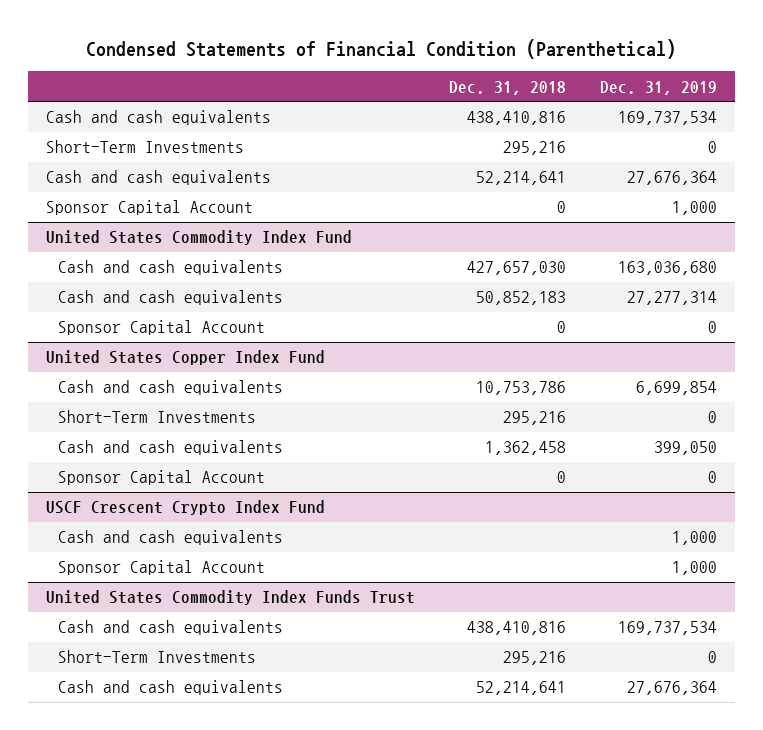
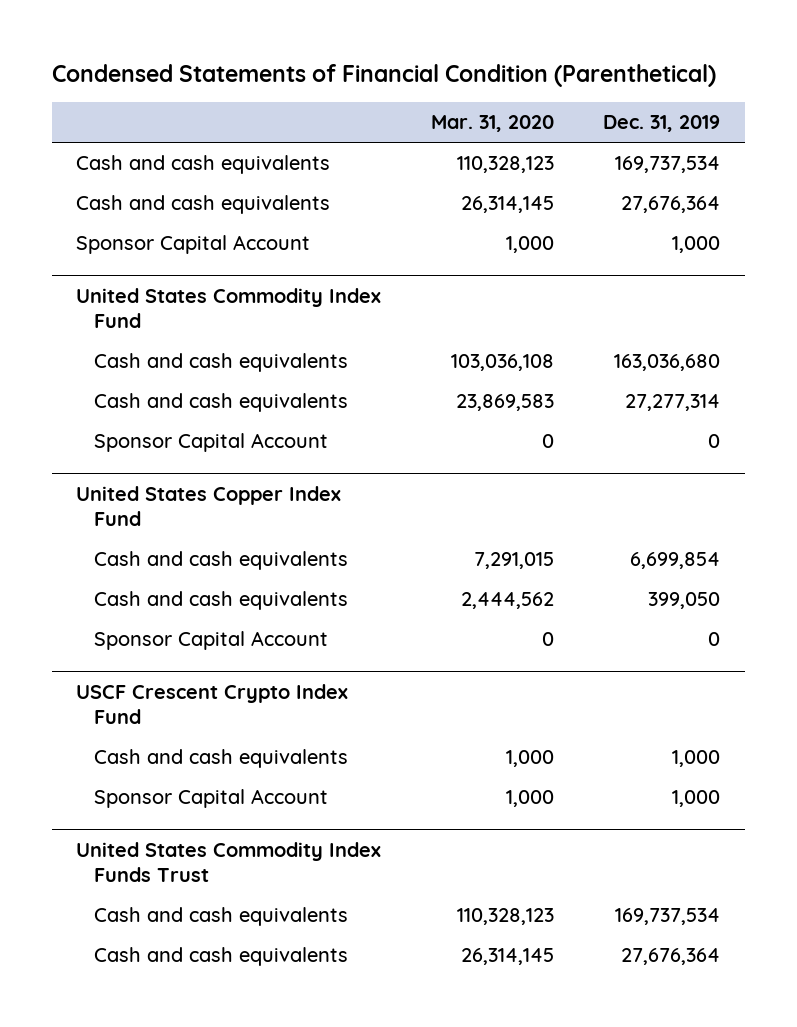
[448,80,566,95] Dec. 31, 2018 -> none
none -> [430,115,554,133] Mar. 31, 2020
[45,140,244,154] Short-Term Investments -> none
[57,410,256,424] Short-Term Investments -> none
[57,650,256,664] Short-Term Investments -> none

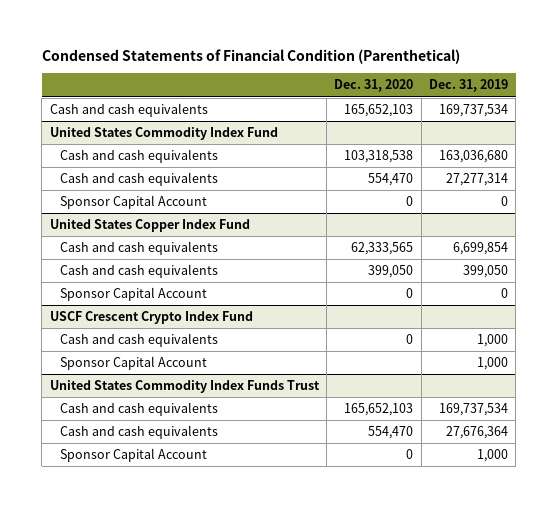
[430,115,554,133] Mar. 31, 2020 -> none
none -> [334,79,414,93] Dec. 31, 2020
[76,194,331,214] Cash and cash equivalents -> none
[76,234,311,254] Sponsor Capital Account -> none
none -> [59,448,207,463] Sponsor Capital Account

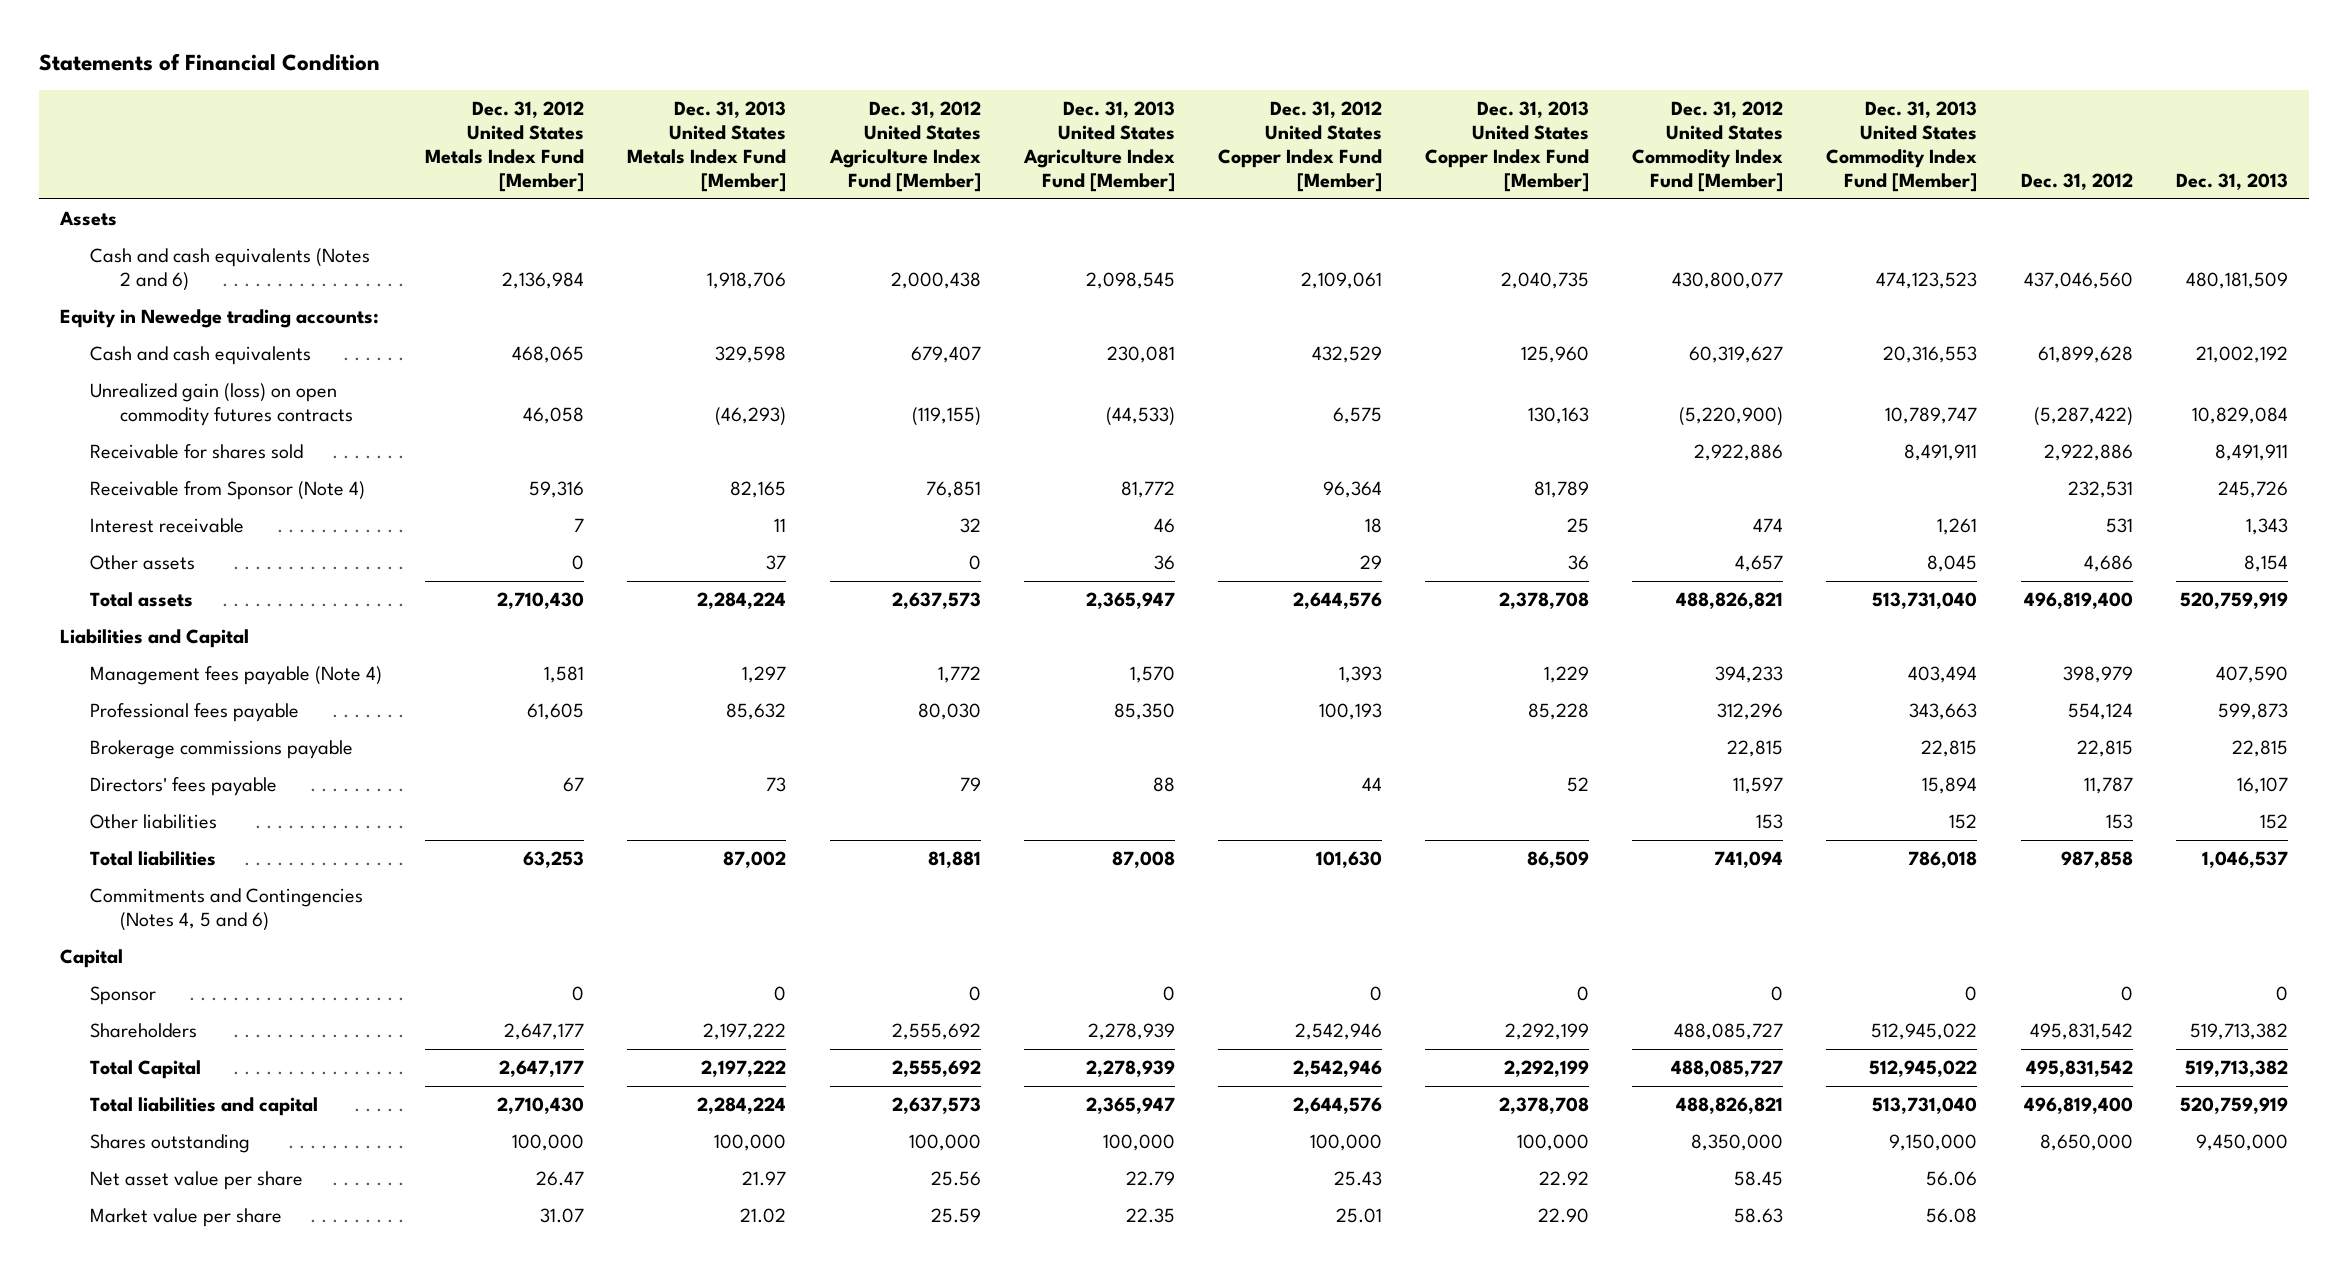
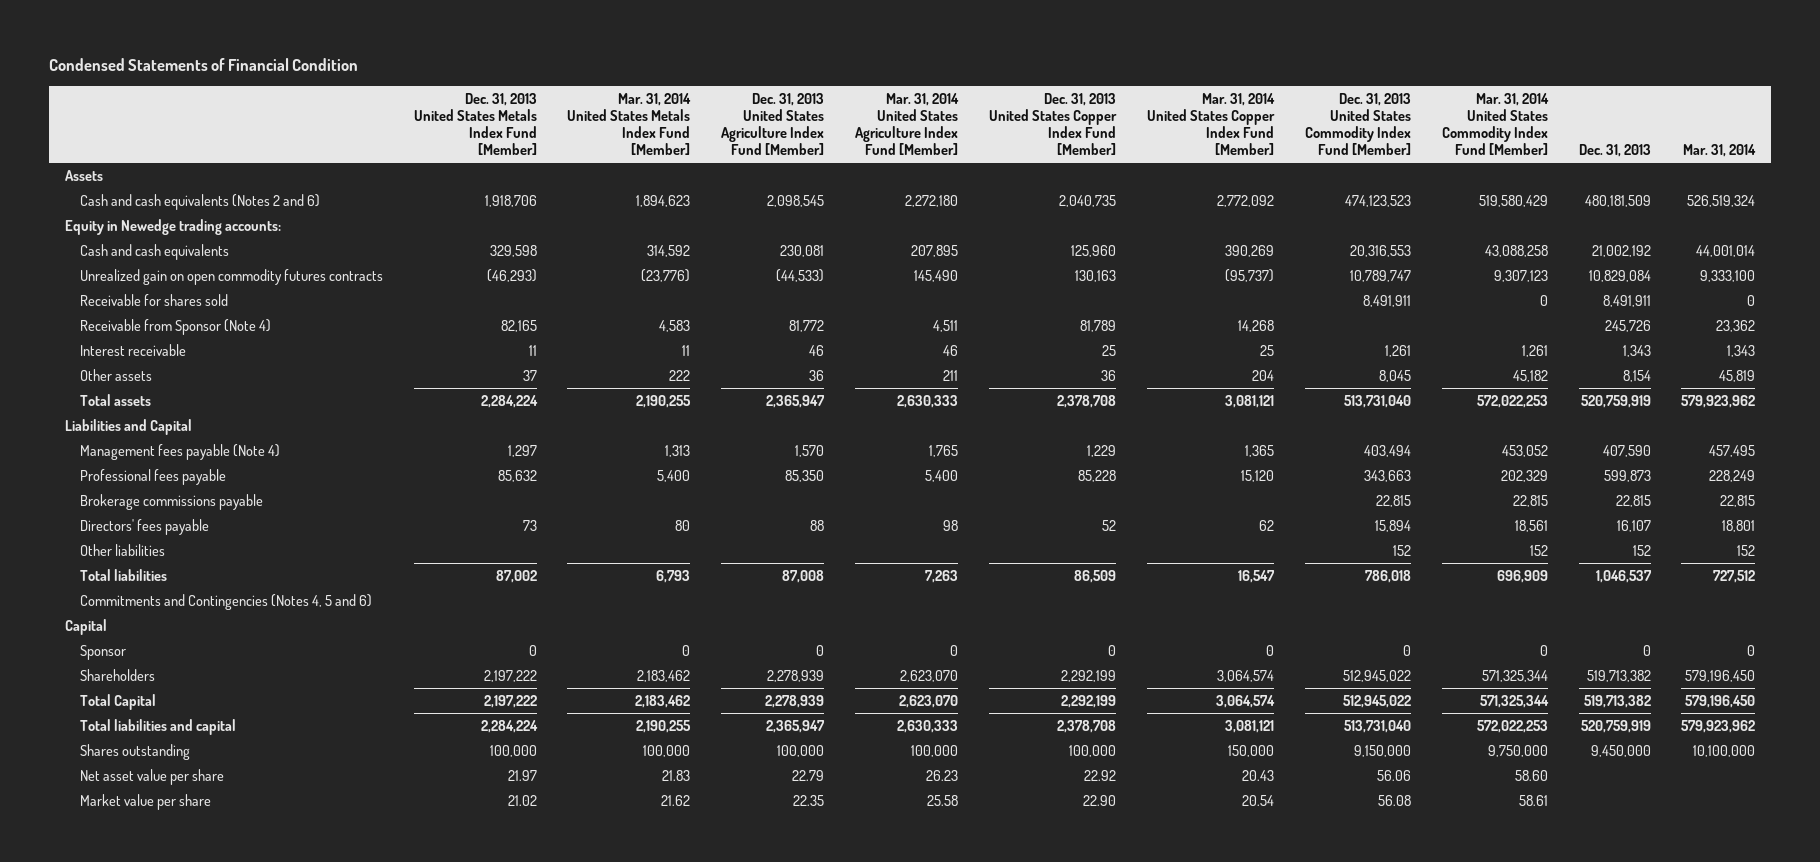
[38,52,380,71] Statements of Financial Condition -> [49,58,359,72] Condensed Statements of Financial Condition
[425,100,585,192] Dec. 31, 2012 United States Metals Index Fund [Member] -> none
[828,100,981,192] Dec. 31, 2012 United States Agriculture Index Fund [Member] -> none
[1217,100,1382,192] Dec. 31, 2012 United States Copper Index Fund [Member] -> none
[1632,100,1784,192] Dec. 31, 2012 United States Commodity Index Fund [Member] -> none
[2020,172,2133,190] Dec. 31, 2012 -> none
none -> [567,92,692,155] Mar. 31, 2014 United States Metals Index Fund [Member]
none -> [855,92,960,155] Mar. 31, 2014 United States Agriculture Index Fund [Member]
none -> [1146,92,1275,155] Mar. 31, 2014 United States Copper Index Fund [Member]
none -> [1441,92,1549,155] Mar. 31, 2014 United States Commodity Index Fund [Member]
none -> [1683,143,1757,157] Mar. 31, 2014
[90,382,353,427] Unrealized gain (loss) on open commodity futures contracts -> [79,268,383,285] Unrealized gain on open commodity futures contracts

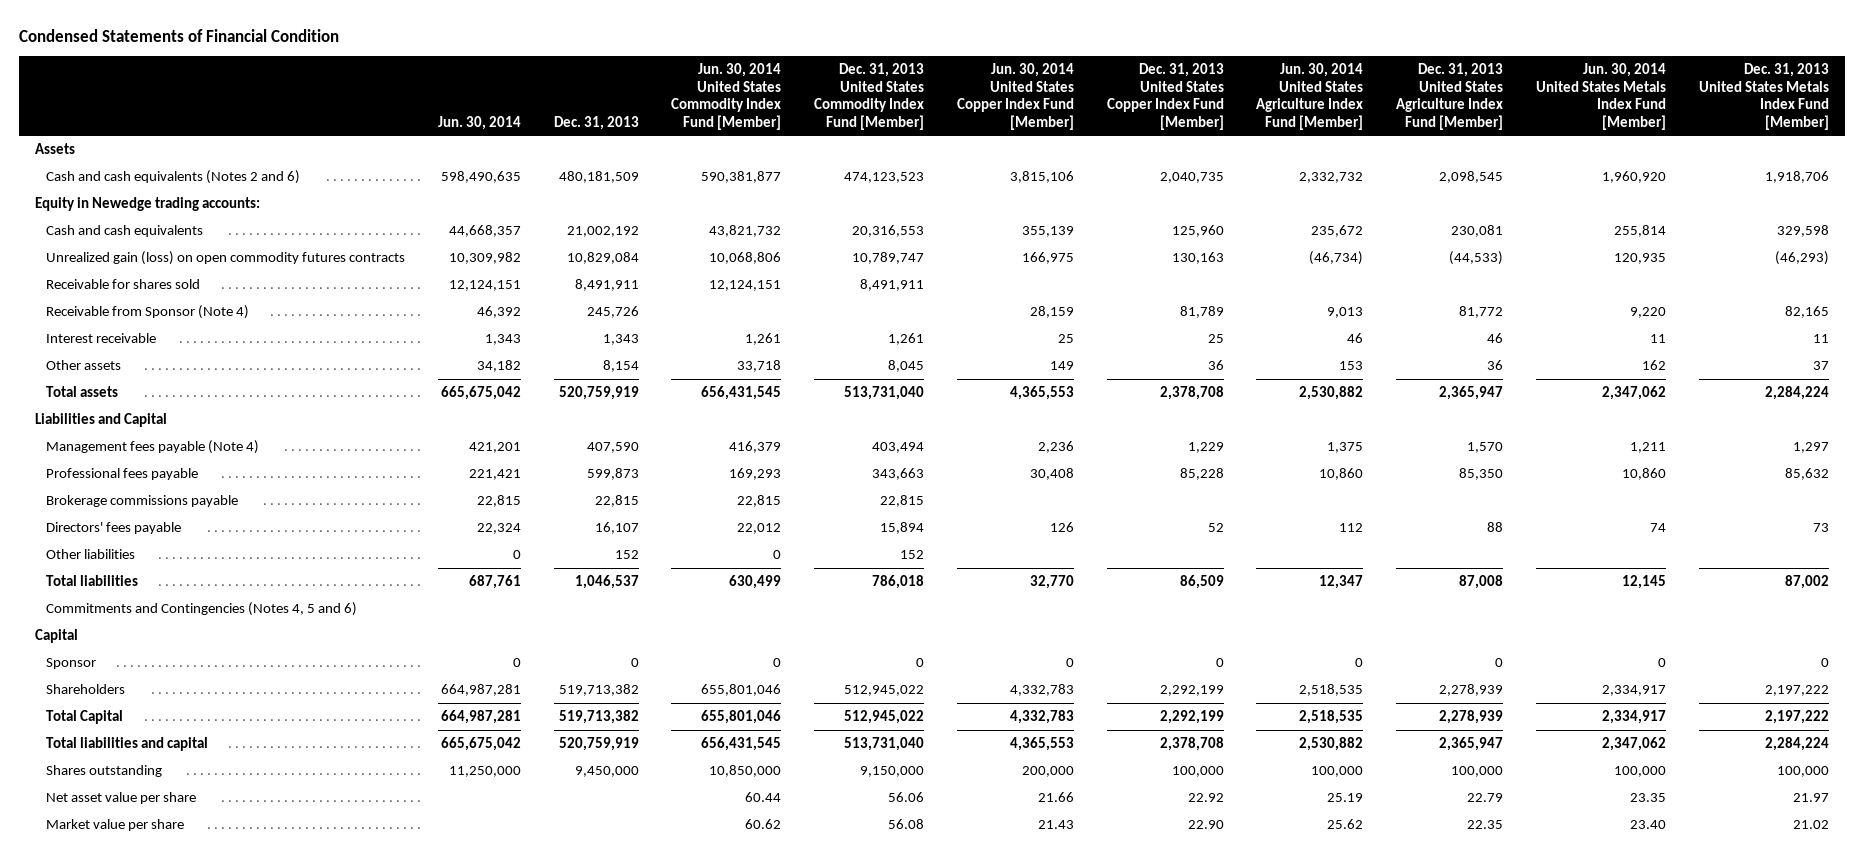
[567,92,692,155] Mar. 31, 2014 United States Metals Index Fund [Member] -> none
[855,92,960,155] Mar. 31, 2014 United States Agriculture Index Fund [Member] -> none
[1146,92,1275,155] Mar. 31, 2014 United States Copper Index Fund [Member] -> none
[1441,92,1549,155] Mar. 31, 2014 United States Commodity Index Fund [Member] -> none
[1683,143,1757,157] Mar. 31, 2014 -> none
none -> [437,115,521,130] Jun. 30, 2014
none -> [671,63,782,130] Jun. 30, 2014 United States Commodity Index Fund [Member]
none -> [956,63,1074,130] Jun. 30, 2014 United States Copper Index Fund [Member]
none -> [1256,63,1364,130] Jun. 30, 2014 United States Agriculture Index Fund [Member]
none -> [1535,63,1666,130] Jun. 30, 2014 United States Metals Index Fund [Member]
[79,268,383,285] Unrealized gain on open commodity futures contracts -> [45,251,405,266] Unrealized gain (loss) on open commodity futures contracts

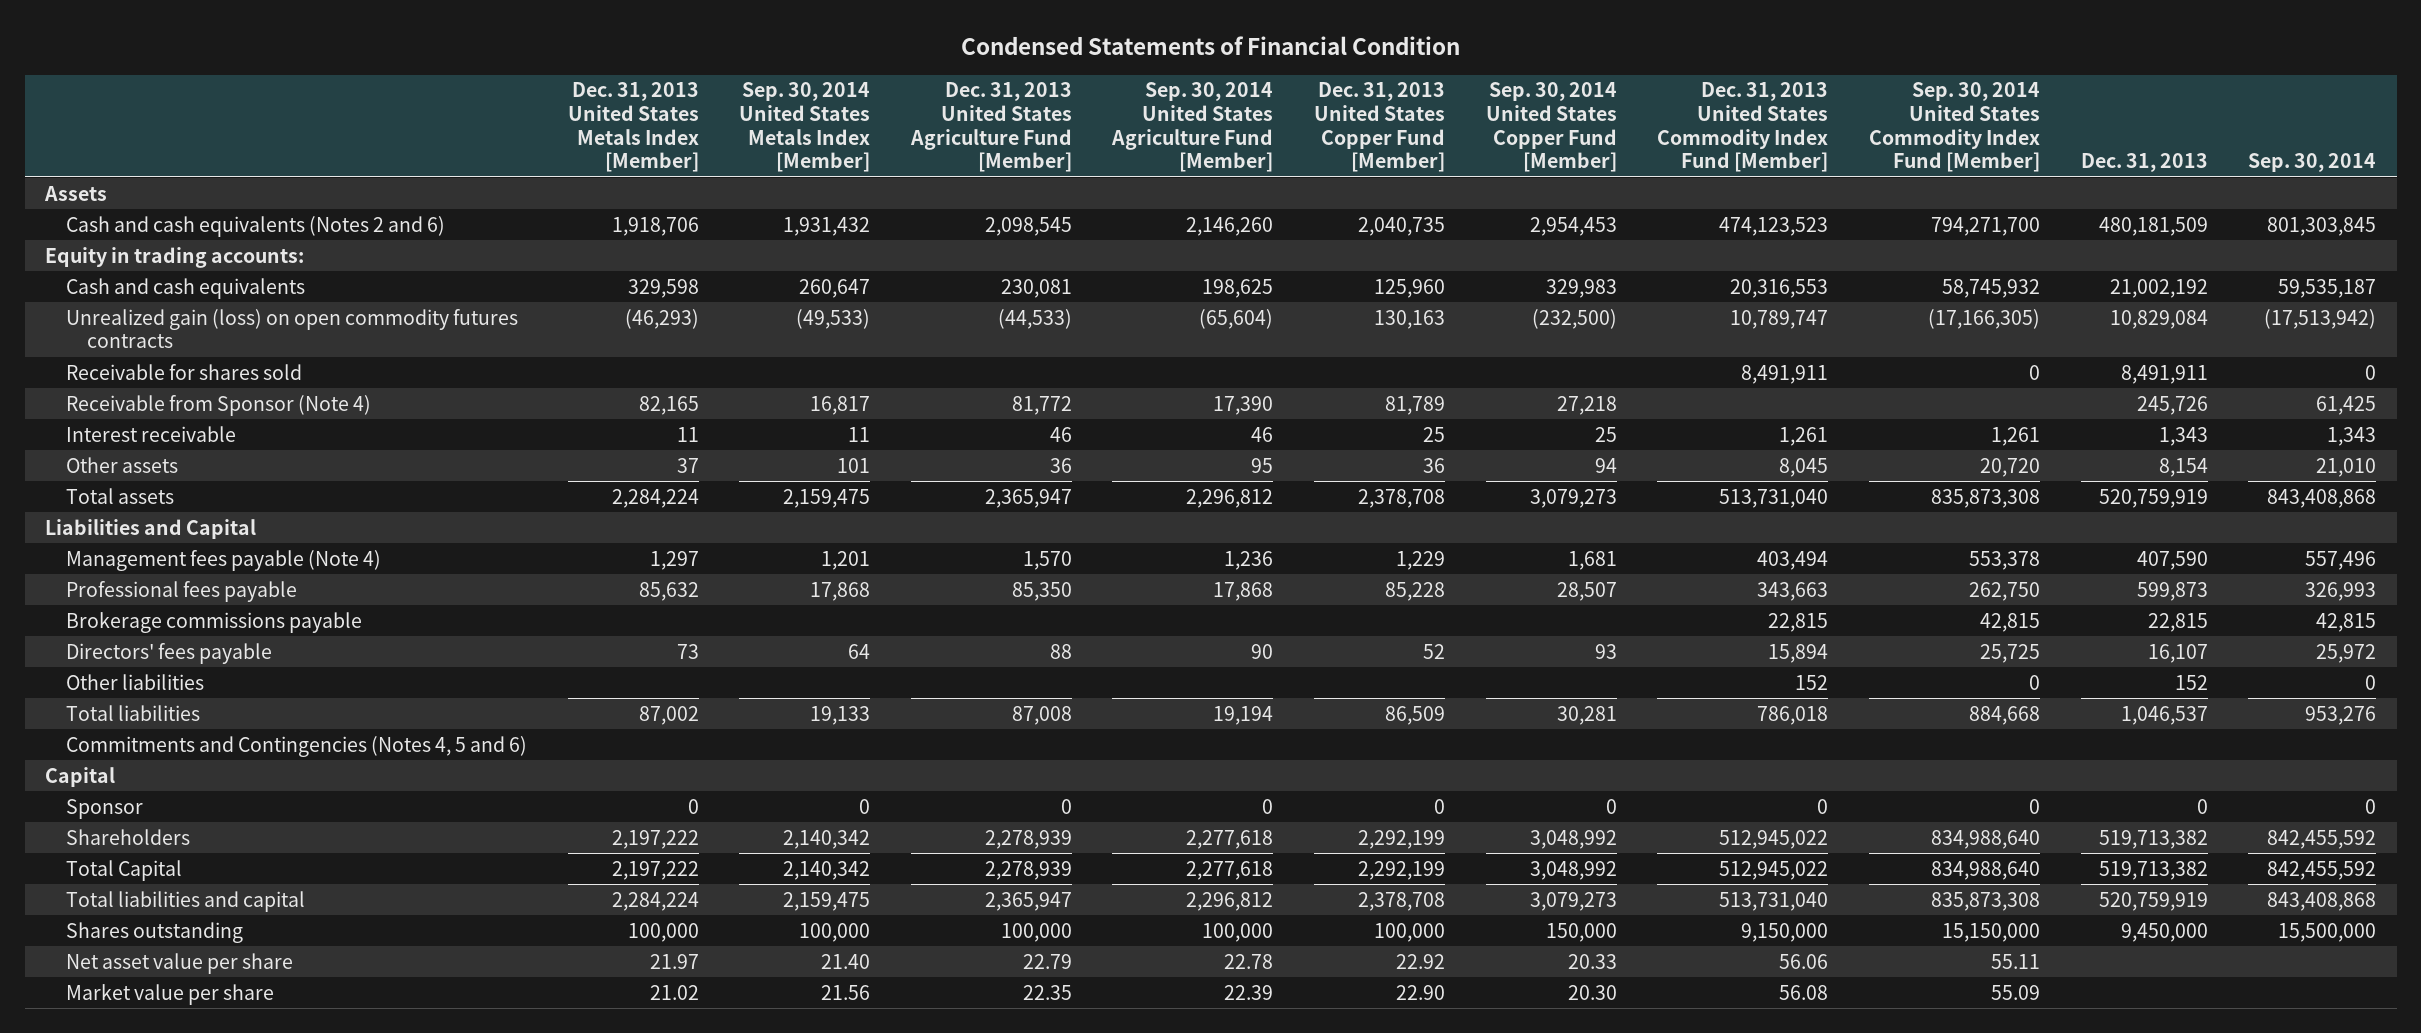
[437,115,521,130] Jun. 30, 2014 -> none
[671,63,782,130] Jun. 30, 2014 United States Commodity Index Fund [Member] -> none
[956,63,1074,130] Jun. 30, 2014 United States Copper Index Fund [Member] -> none
[1106,63,1224,130] Dec. 31, 2013 United States Copper Index Fund [Member] -> none
[1256,63,1364,130] Jun. 30, 2014 United States Agriculture Index Fund [Member] -> none
[1396,63,1504,130] Dec. 31, 2013 United States Agriculture Index Fund [Member] -> none
[1535,63,1666,130] Jun. 30, 2014 United States Metals Index Fund [Member] -> none
[1698,63,1829,130] Dec. 31, 2013 United States Metals Index Fund [Member] -> none
none -> [567,82,699,173] Dec. 31, 2013 United States Metals Index [Member]
none -> [739,82,871,173] Sep. 30, 2014 United States Metals Index [Member]
none -> [909,82,1072,173] Dec. 31, 2013 United States Agriculture Fund [Member]
none -> [1111,82,1274,173] Sep. 30, 2014 United States Agriculture Fund [Member]
none -> [1314,82,1446,173] Dec. 31, 2013 United States Copper Fund [Member]
none -> [1485,82,1617,173] Sep. 30, 2014 United States Copper Fund [Member]
none -> [1869,82,2041,173] Sep. 30, 2014 United States Commodity Index Fund [Member]
none -> [2248,153,2377,173] Sep. 30, 2014
[35,197,261,212] Equity in Newedge trading accounts: -> [45,246,305,268] Equity in trading accounts:

